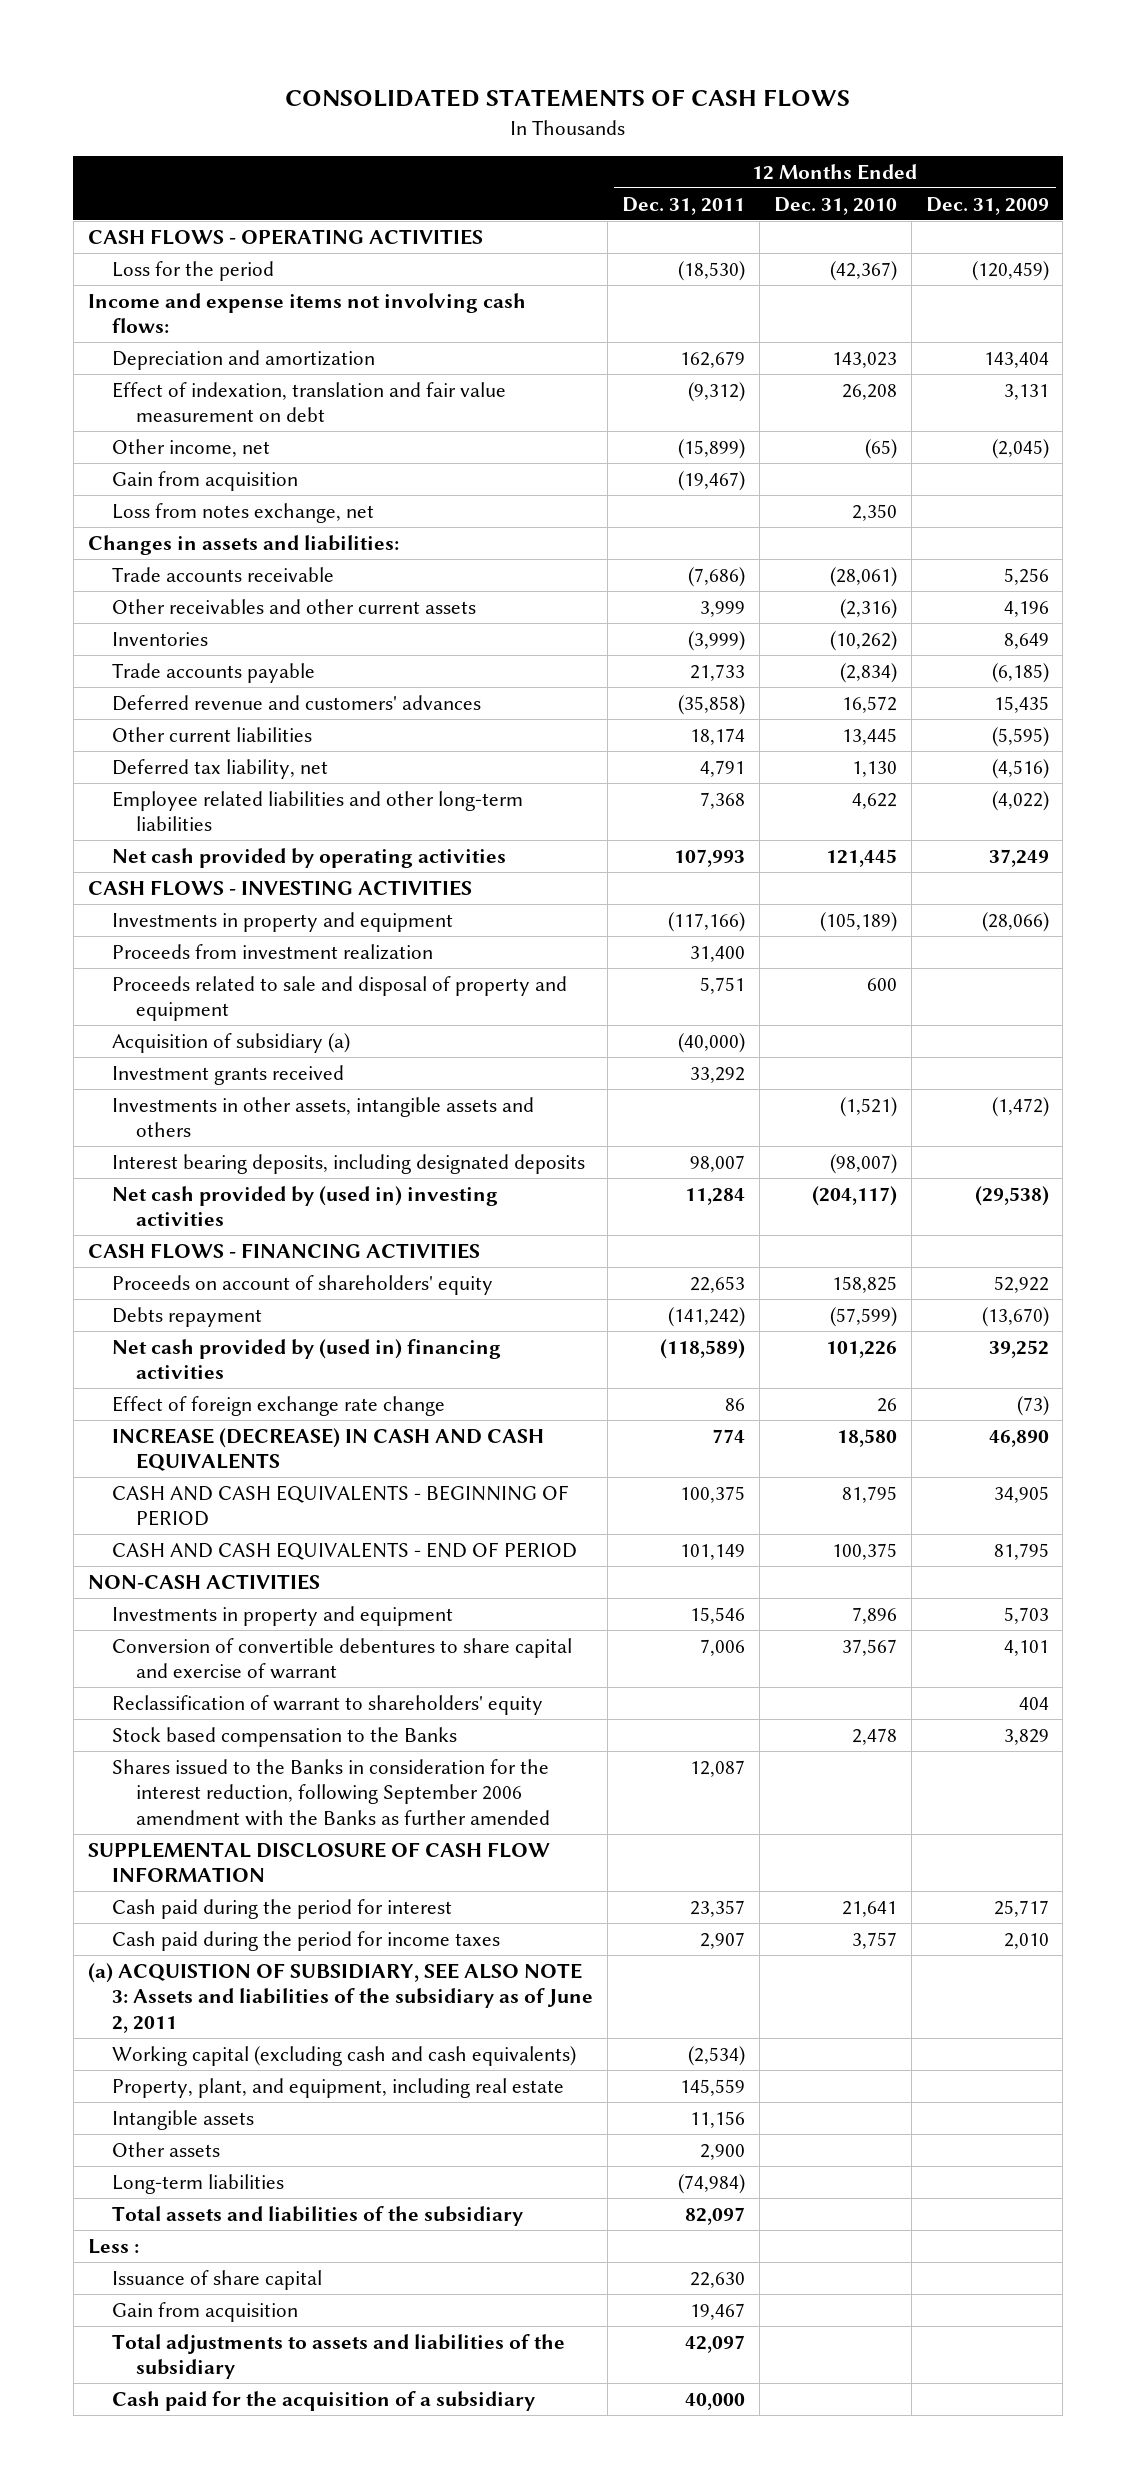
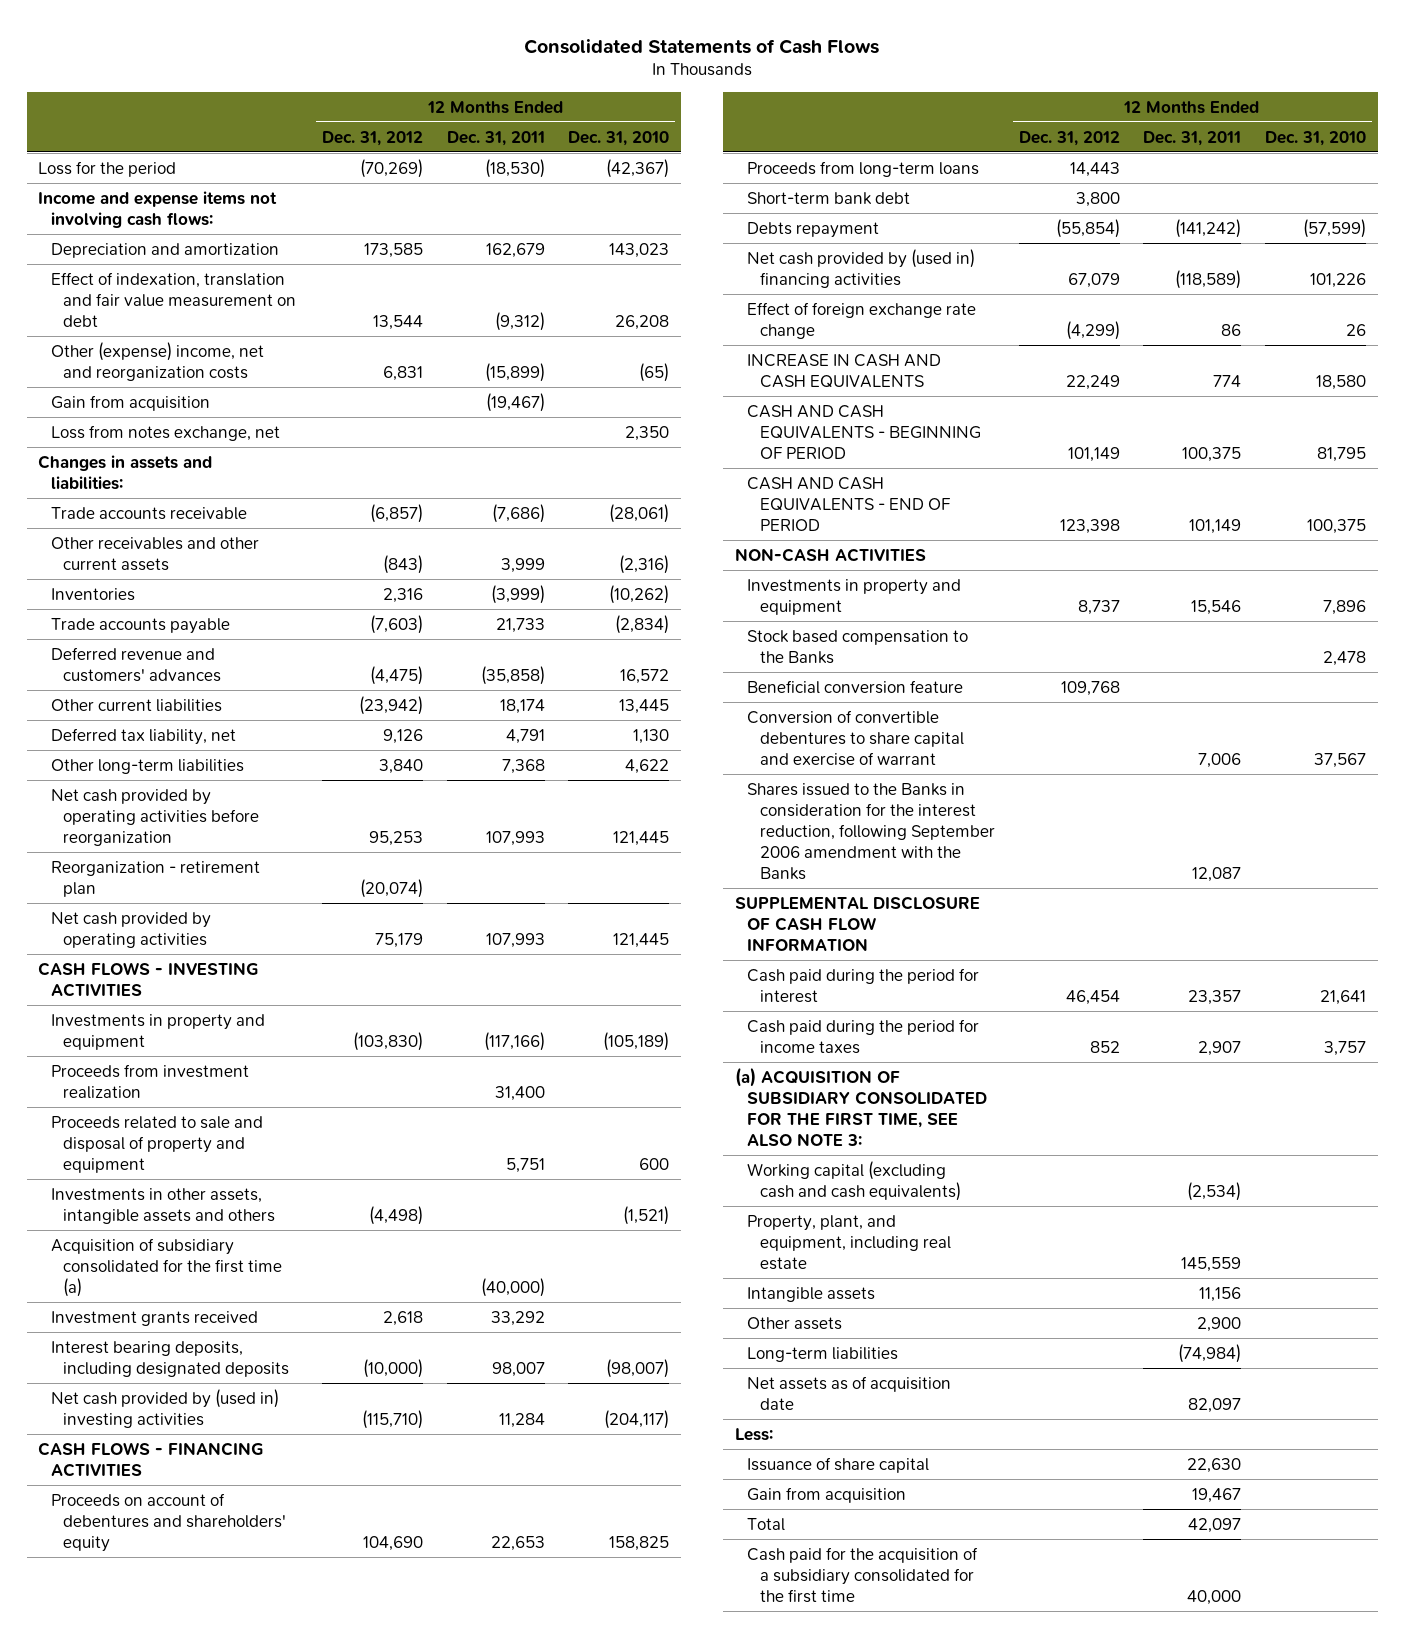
[285,89,851,108] CONSOLIDATED STATEMENTS OF CASH FLOWS -> [524,38,880,54] Consolidated Statements of Cash Flows
[925,196,1049,215] Dec. 31, 2009 -> none
none -> [322,130,424,146] Dec. 31, 2012
[87,228,483,245] CASH FLOWS - OPERATING ACTIVITIES -> none
[111,438,270,457] Other income, net -> [50,341,264,381] Other (expense) income, net and reorganization costs
[111,790,523,832] Employee related liabilities and other long-term liabilities -> [50,758,244,774] Other long-term liabilities
none -> [50,788,260,846] Net cash provided by operating activities before reorganization
none -> [50,860,260,897] Reorganization - retirement plan
[111,1032,350,1053] Acquisition of subsidiary (a) -> none
none -> [50,1237,283,1297] Acquisition of subsidiary consolidated for the first time (a)
[111,1064,344,1085] Investment grants received -> [50,1310,258,1326] Investment grants received
[111,1274,493,1295] Proceeds on account of shareholders' equity -> [50,1492,287,1552] Proceeds on account of debentures and shareholders' equity
none -> [747,160,980,177] Proceeds from long-term loans
none -> [747,191,911,205] Short-term bank debt
[111,1427,544,1472] INCREASE (DECREASE) IN CASH AND CASH EQUIVALENTS -> [747,353,942,388] INCREASE IN CASH AND CASH EQUIVALENTS
[111,1694,543,1715] Reclassification of warrant to shareholders' equity -> none
none -> [747,679,964,694] Beneficial conversion feature
[111,1637,572,1680] Conversion of convertible debentures to share capital and exercise of warrant -> [747,709,964,766] Conversion of convertible debentures to share capital and exercise of warrant
[111,1758,550,1826] Shares issued to the Banks in consideration for the interest reduction, following September 2006 amendment with the Banks as further amended -> [747,782,995,881] Shares issued to the Banks in consideration for the interest reduction, following September 2006 amendment with the Banks
[87,1962,593,2033] (a) ACQUISTION OF SUBSIDIARY, SEE ALSO NOTE 3: Assets and liabilities of the subsidiary as of June 2, 2011 -> [734,1066,988,1146] (a) ACQUISITION OF SUBSIDIARY CONSOLIDATED FOR THE FIRST TIME, SEE ALSO NOTE 3:
[111,2205,523,2226] Total assets and liabilities of the subsidiary -> [747,1375,952,1410] Net assets as of acquisition date
[87,2238,139,2254] Less : -> [734,1427,773,1441] Less:
[111,2333,565,2380] Total adjustments to assets and liabilities of the subsidiary -> [747,1517,786,1531] Total
[111,2390,535,2411] Cash paid for the acquisition of a subsidiary -> [747,1546,979,1603] Cash paid for the acquisition of a subsidiary consolidated for the first time

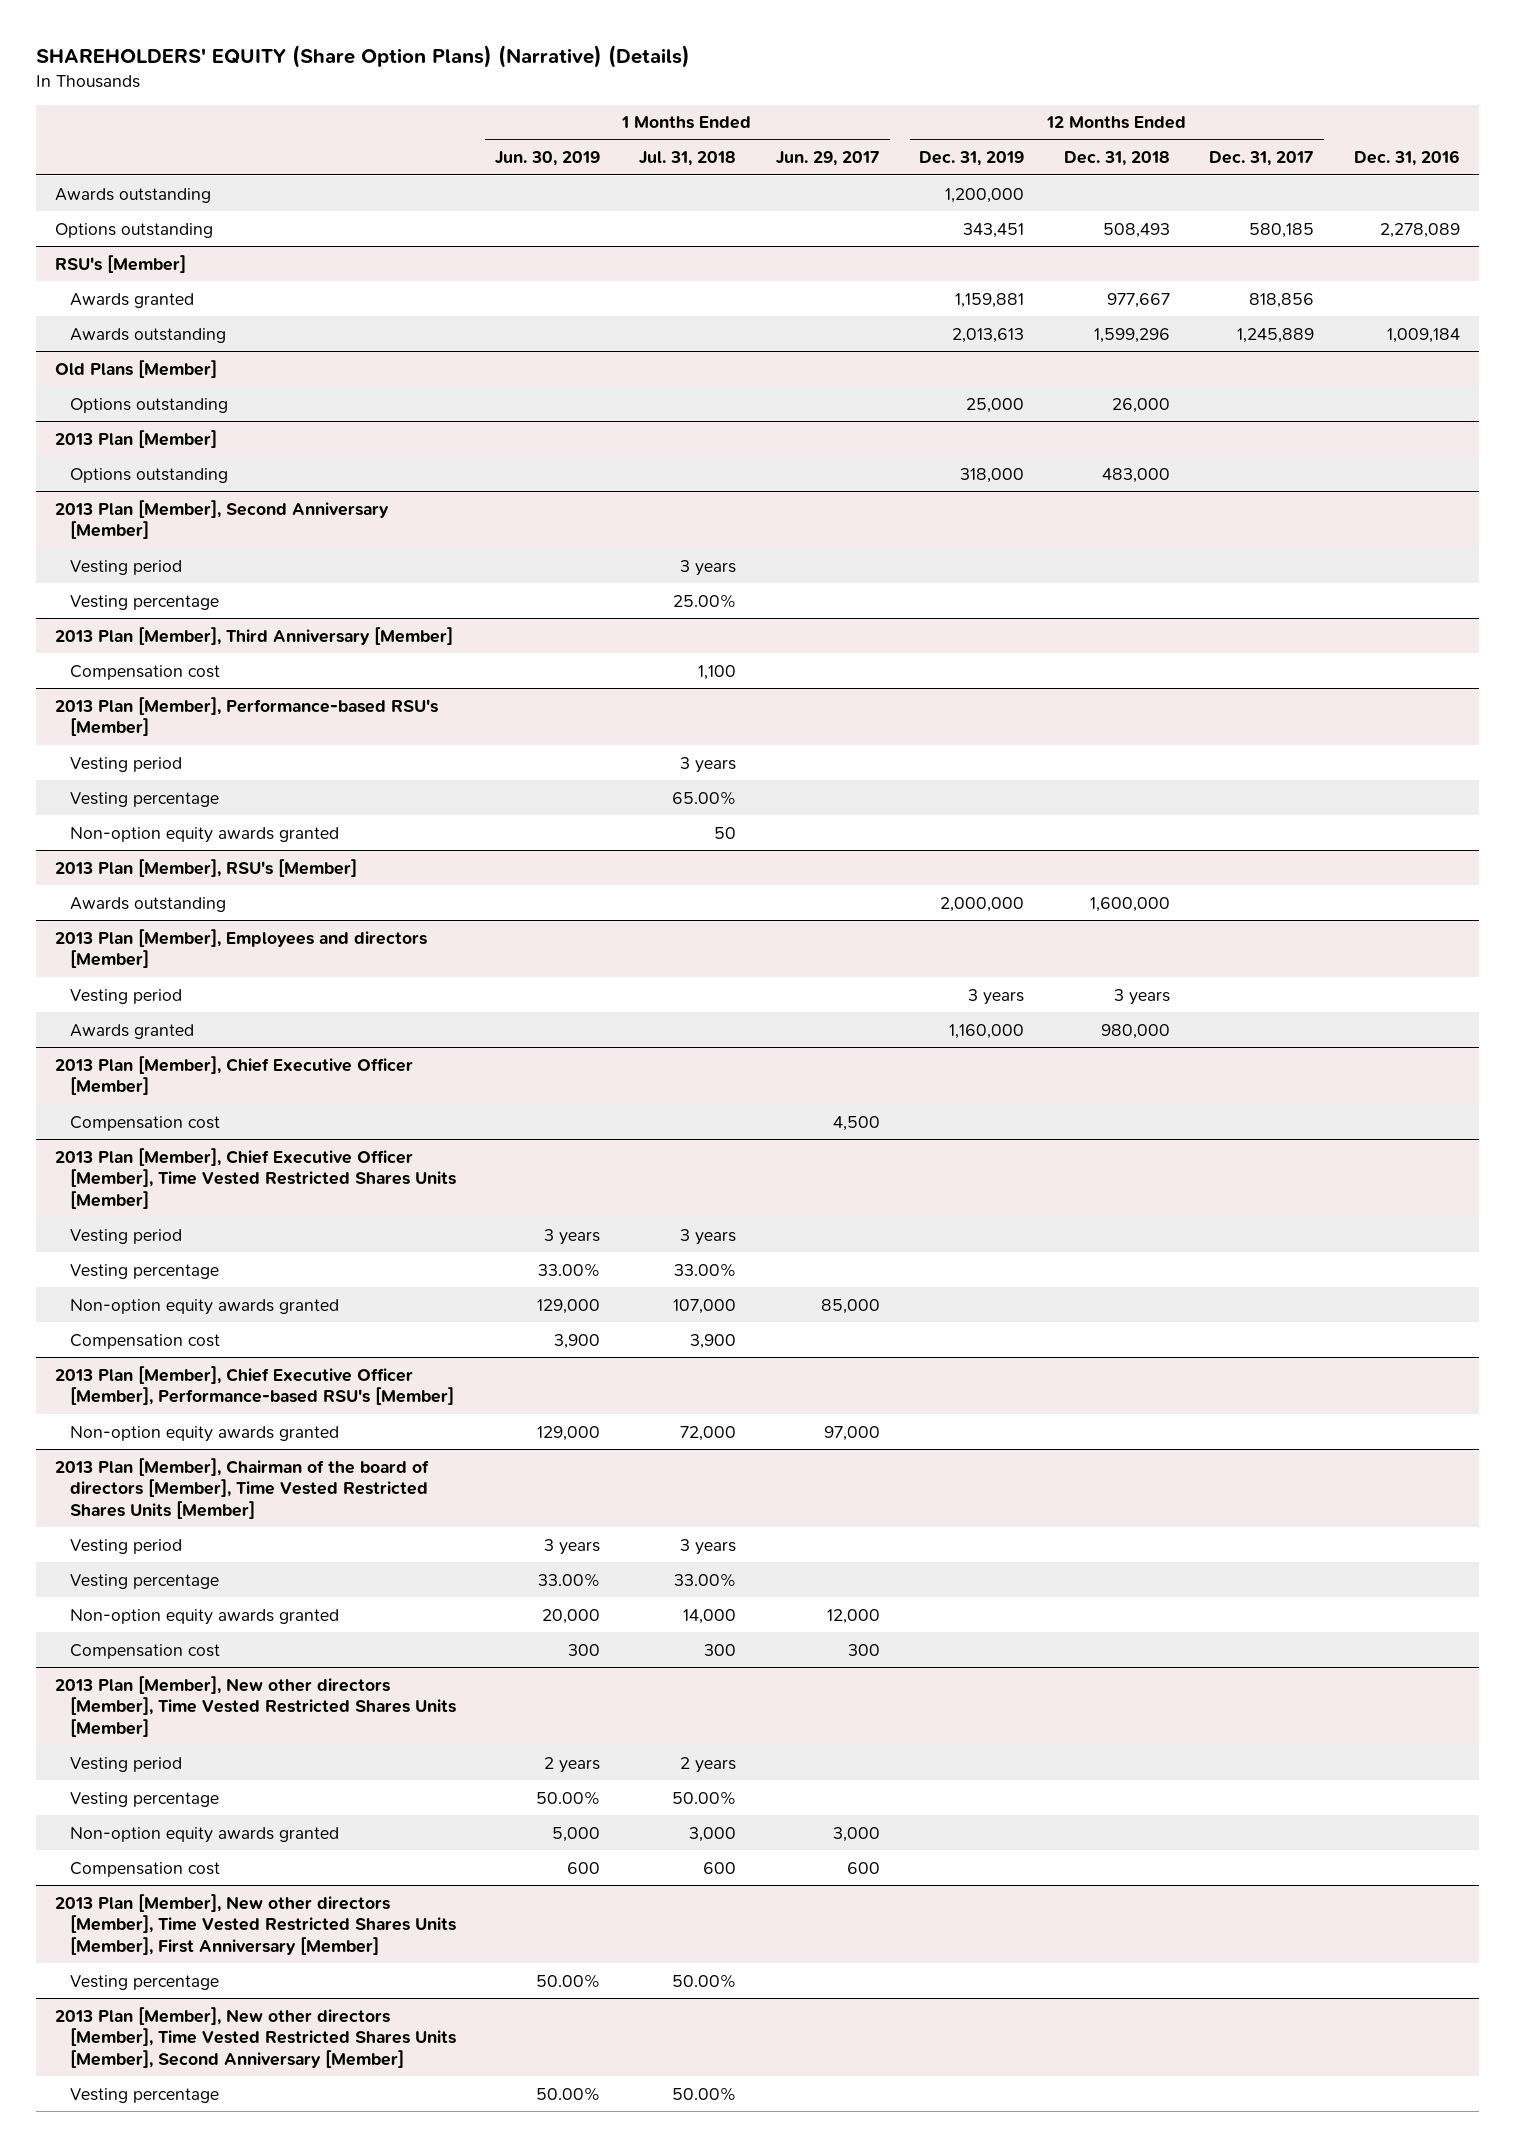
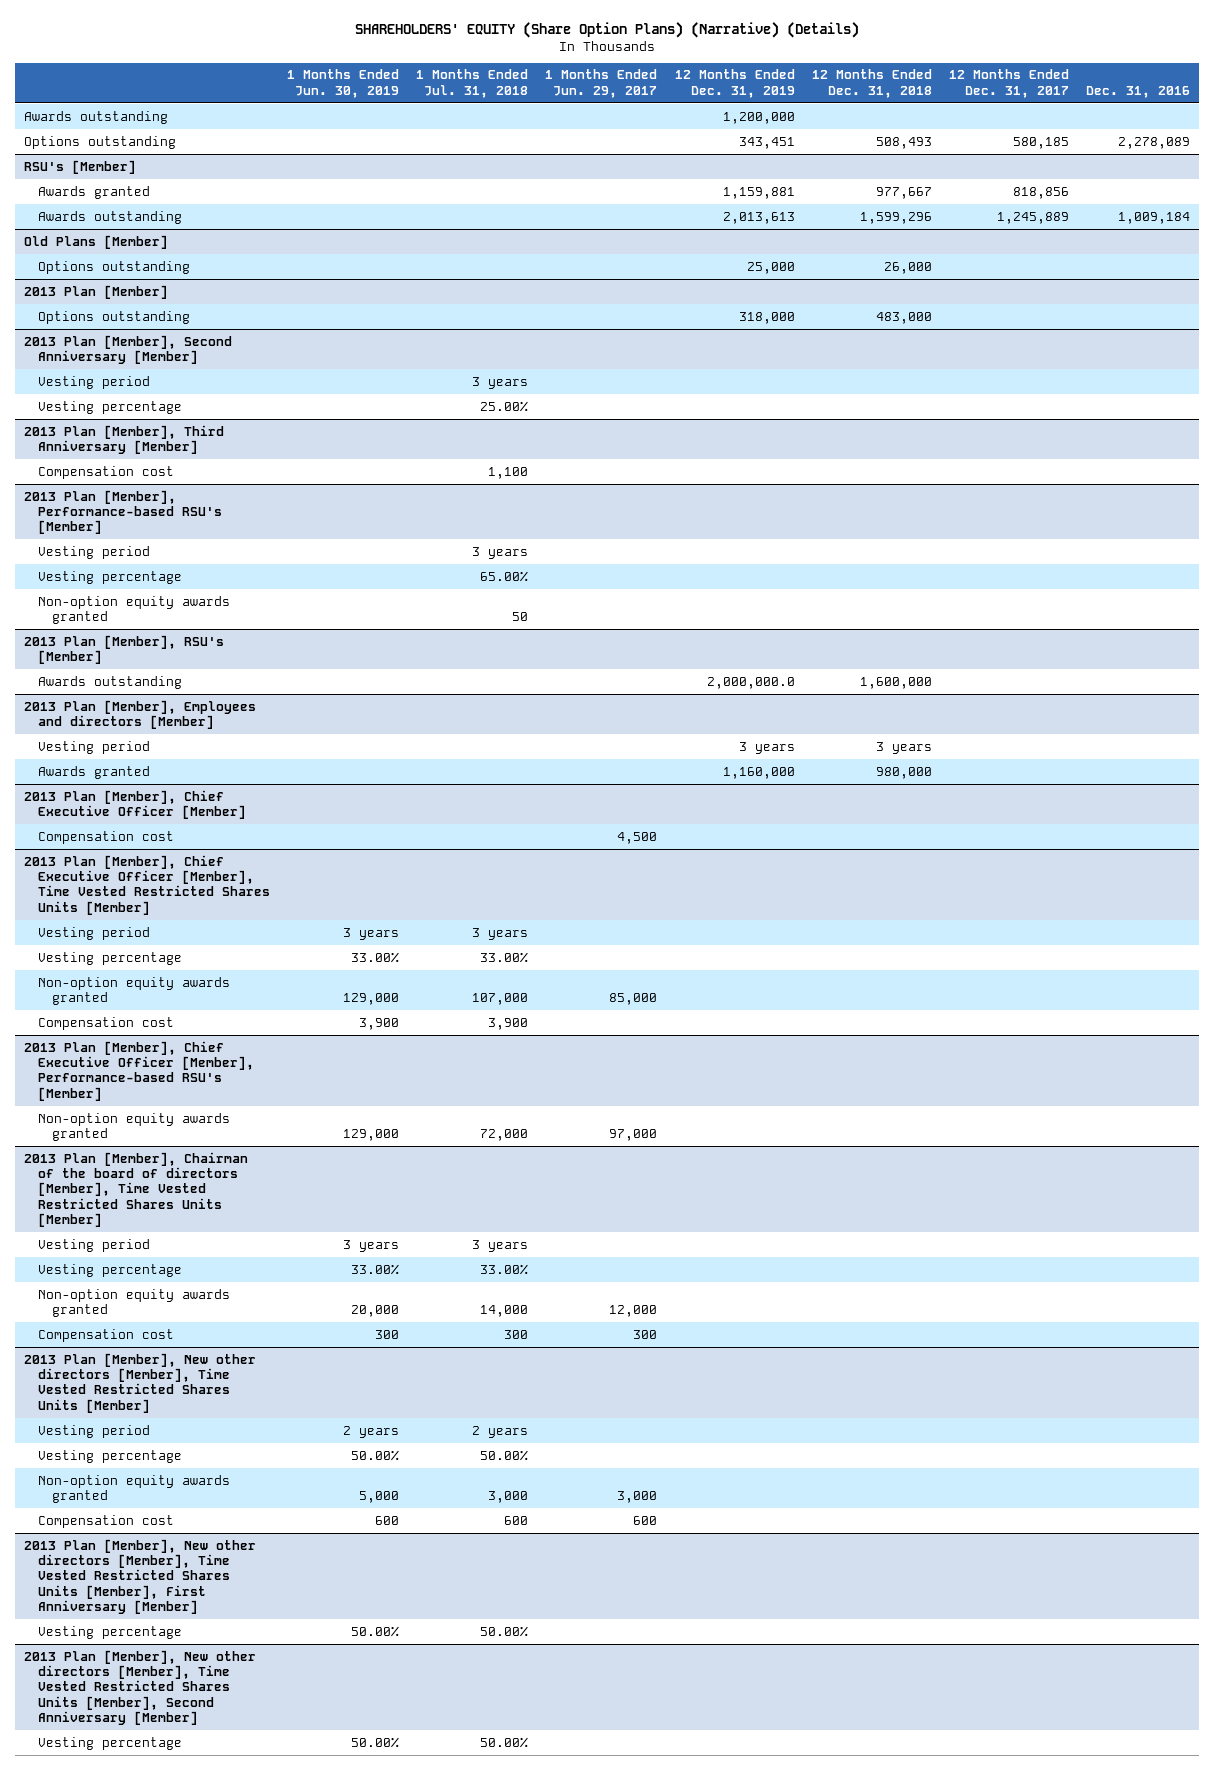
[940,896,1025,912] 2,000,000 -> [706,676,795,689] 2,000,000.0

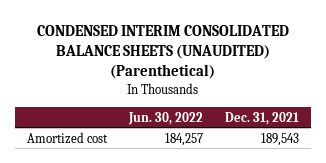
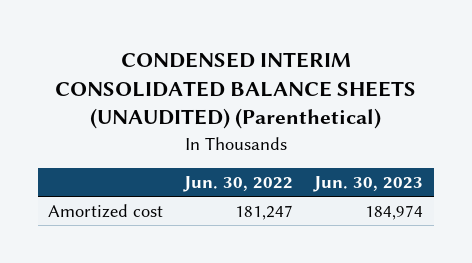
[225,111,300,125] Dec. 31, 2021 -> none
none -> [313,176,424,193] Jun. 30, 2023
[164,132,203,146] 184,257 -> [235,205,294,221] 181,247

